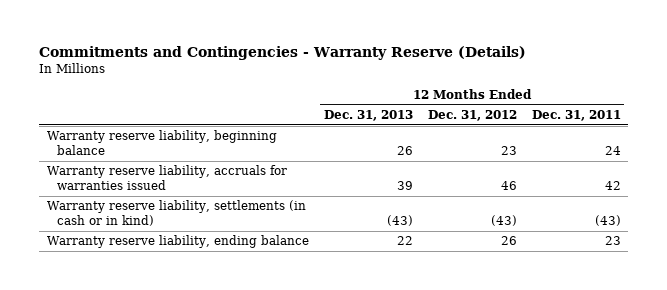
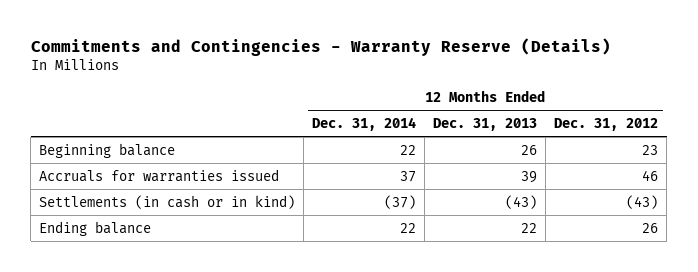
[531,109,621,121] Dec. 31, 2011 -> none
none -> [312,116,417,131] Dec. 31, 2014
[46,130,277,155] Warranty reserve liability, beginning balance -> [39,142,176,158] Beginning balance
[46,165,287,190] Warranty reserve liability, accruals for warranties issued -> [39,168,280,182] Accruals for warranties issued
[46,200,306,226] Warranty reserve liability, settlements (in cash or in kind) -> [39,194,296,209] Settlements (in cash or in kind)
[46,235,309,249] Warranty reserve liability, ending balance -> [39,220,152,236] Ending balance

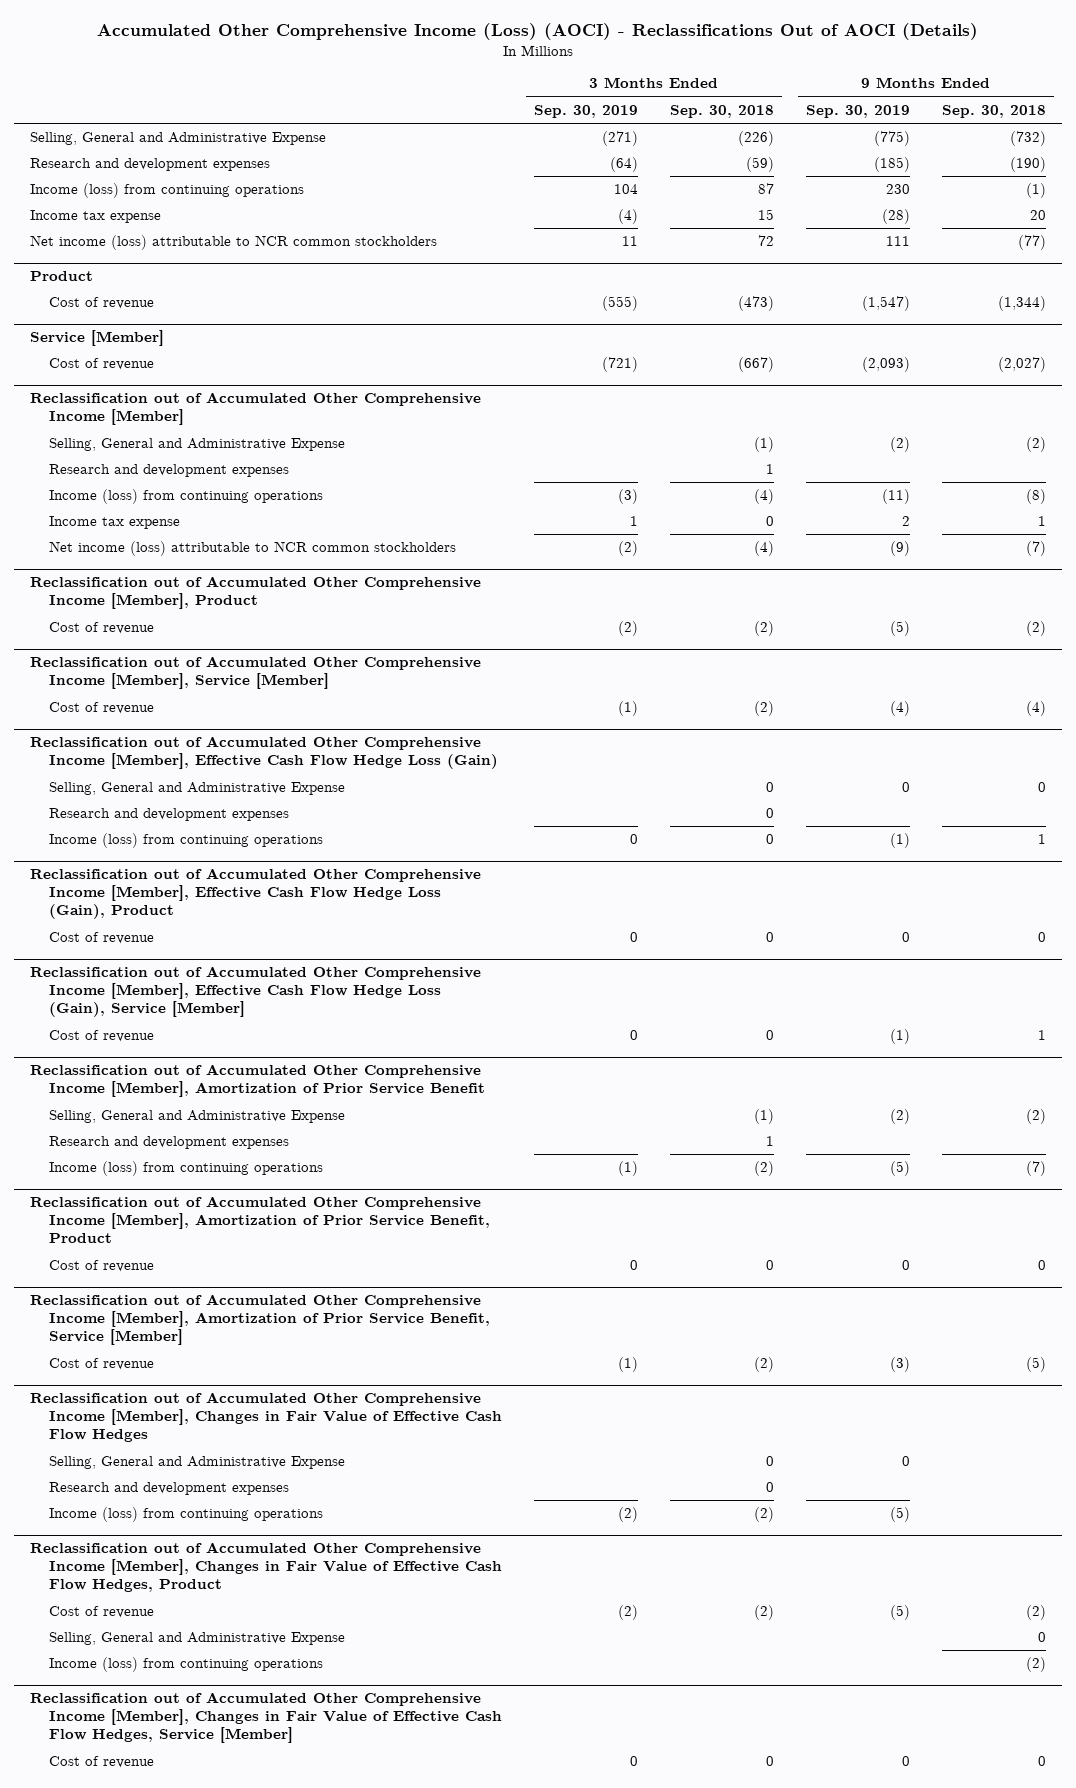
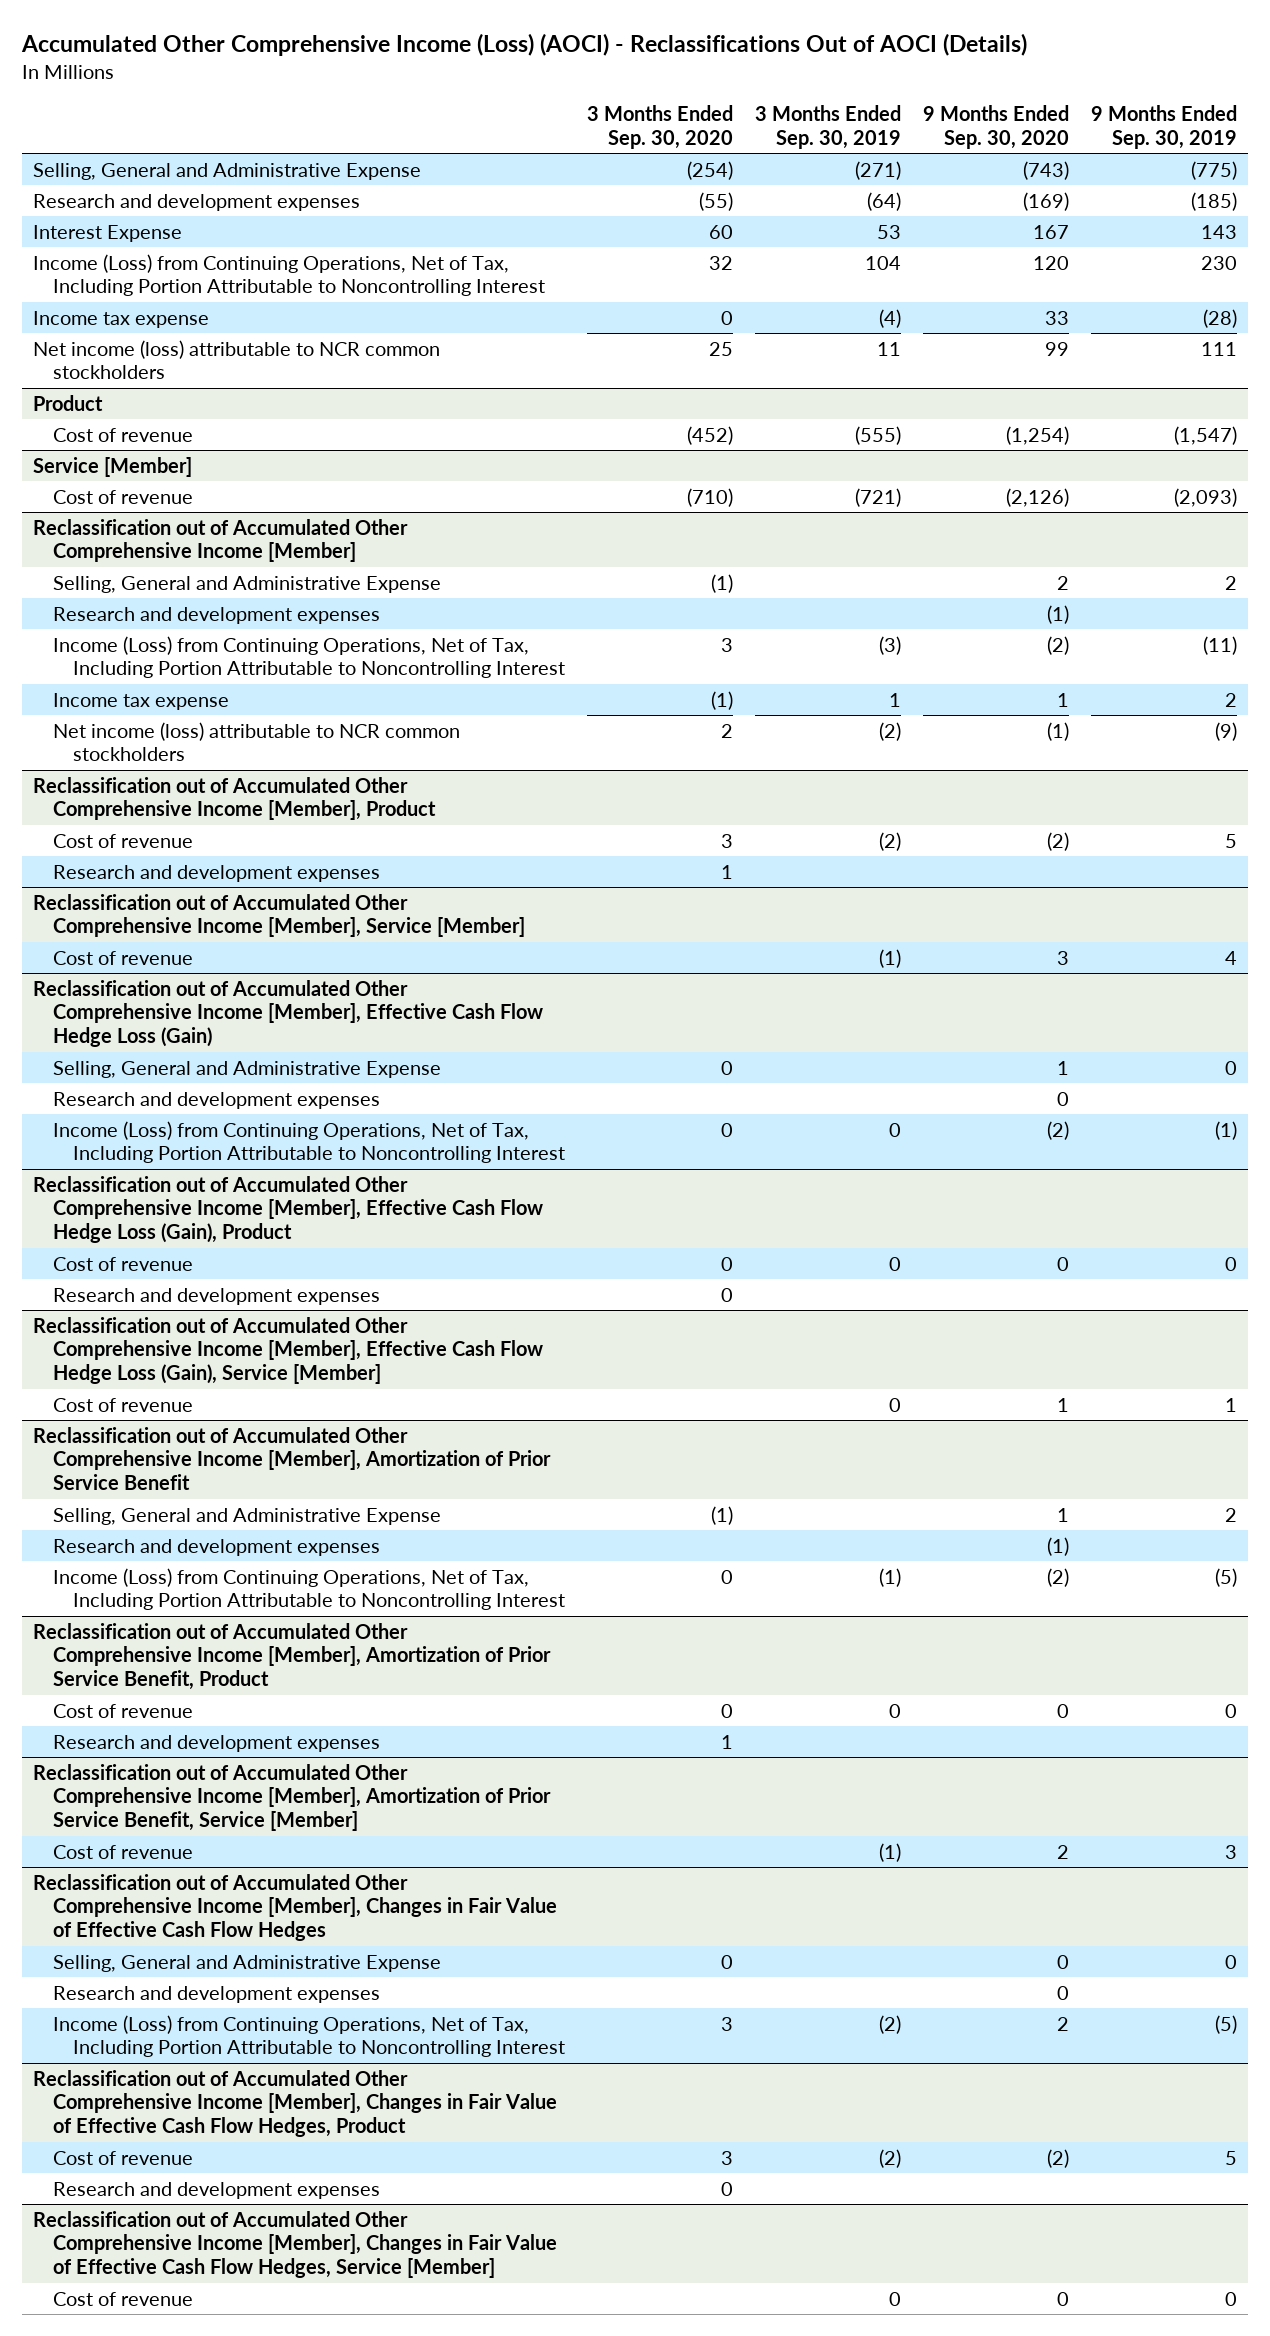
[669,104,774,118] Sep. 30, 2018 -> none
[942,104,1047,118] Sep. 30, 2018 -> none
none -> [586,104,733,149] 3 Months Ended Sep. 30, 2020
none -> [922,104,1069,149] 9 Months Ended Sep. 30, 2020
none -> [32,224,182,242] Interest Expense
[29,183,304,199] Income (loss) from continuing operations -> [32,253,545,297] Income (Loss) from Continuing Operations, Net of Tax, Including Portion Attributable to Noncontrolling Interest
[890,437,911,453] (2) -> [1224,575,1237,590] 2
[48,489,323,505] Income (loss) from continuing operations -> [52,635,565,679] Income (Loss) from Continuing Operations, Net of Tax, Including Portion Attributable to Noncontrolling Interest
[890,621,911,637] (5) -> [1224,833,1237,848] 5
none -> [52,864,380,882] Research and development expenses
[890,701,911,717] (4) -> [1224,950,1237,965] 4
[48,833,323,849] Income (loss) from continuing operations -> [52,1120,565,1164] Income (Loss) from Continuing Operations, Net of Tax, Including Portion Attributable to Noncontrolling Interest
none -> [52,1287,380,1305] Research and development expenses
[890,1029,911,1045] (1) -> [1224,1397,1237,1412] 1
[890,1109,911,1125] (2) -> [1224,1507,1237,1522] 2
[48,1161,323,1177] Income (loss) from continuing operations -> [52,1567,565,1611] Income (Loss) from Continuing Operations, Net of Tax, Including Portion Attributable to Noncontrolling Interest
none -> [52,1734,380,1752] Research and development expenses
[890,1357,911,1373] (3) -> [1224,1844,1237,1859] 3
[48,1507,323,1523] Income (loss) from continuing operations -> [52,2014,565,2058] Income (Loss) from Continuing Operations, Net of Tax, Including Portion Attributable to Noncontrolling Interest
[48,1632,345,1646] Selling, General and Administrative Expense -> none
[48,1657,323,1673] Income (loss) from continuing operations -> none
[890,1605,911,1621] (5) -> [1224,2150,1237,2165] 5
none -> [52,2181,380,2199] Research and development expenses

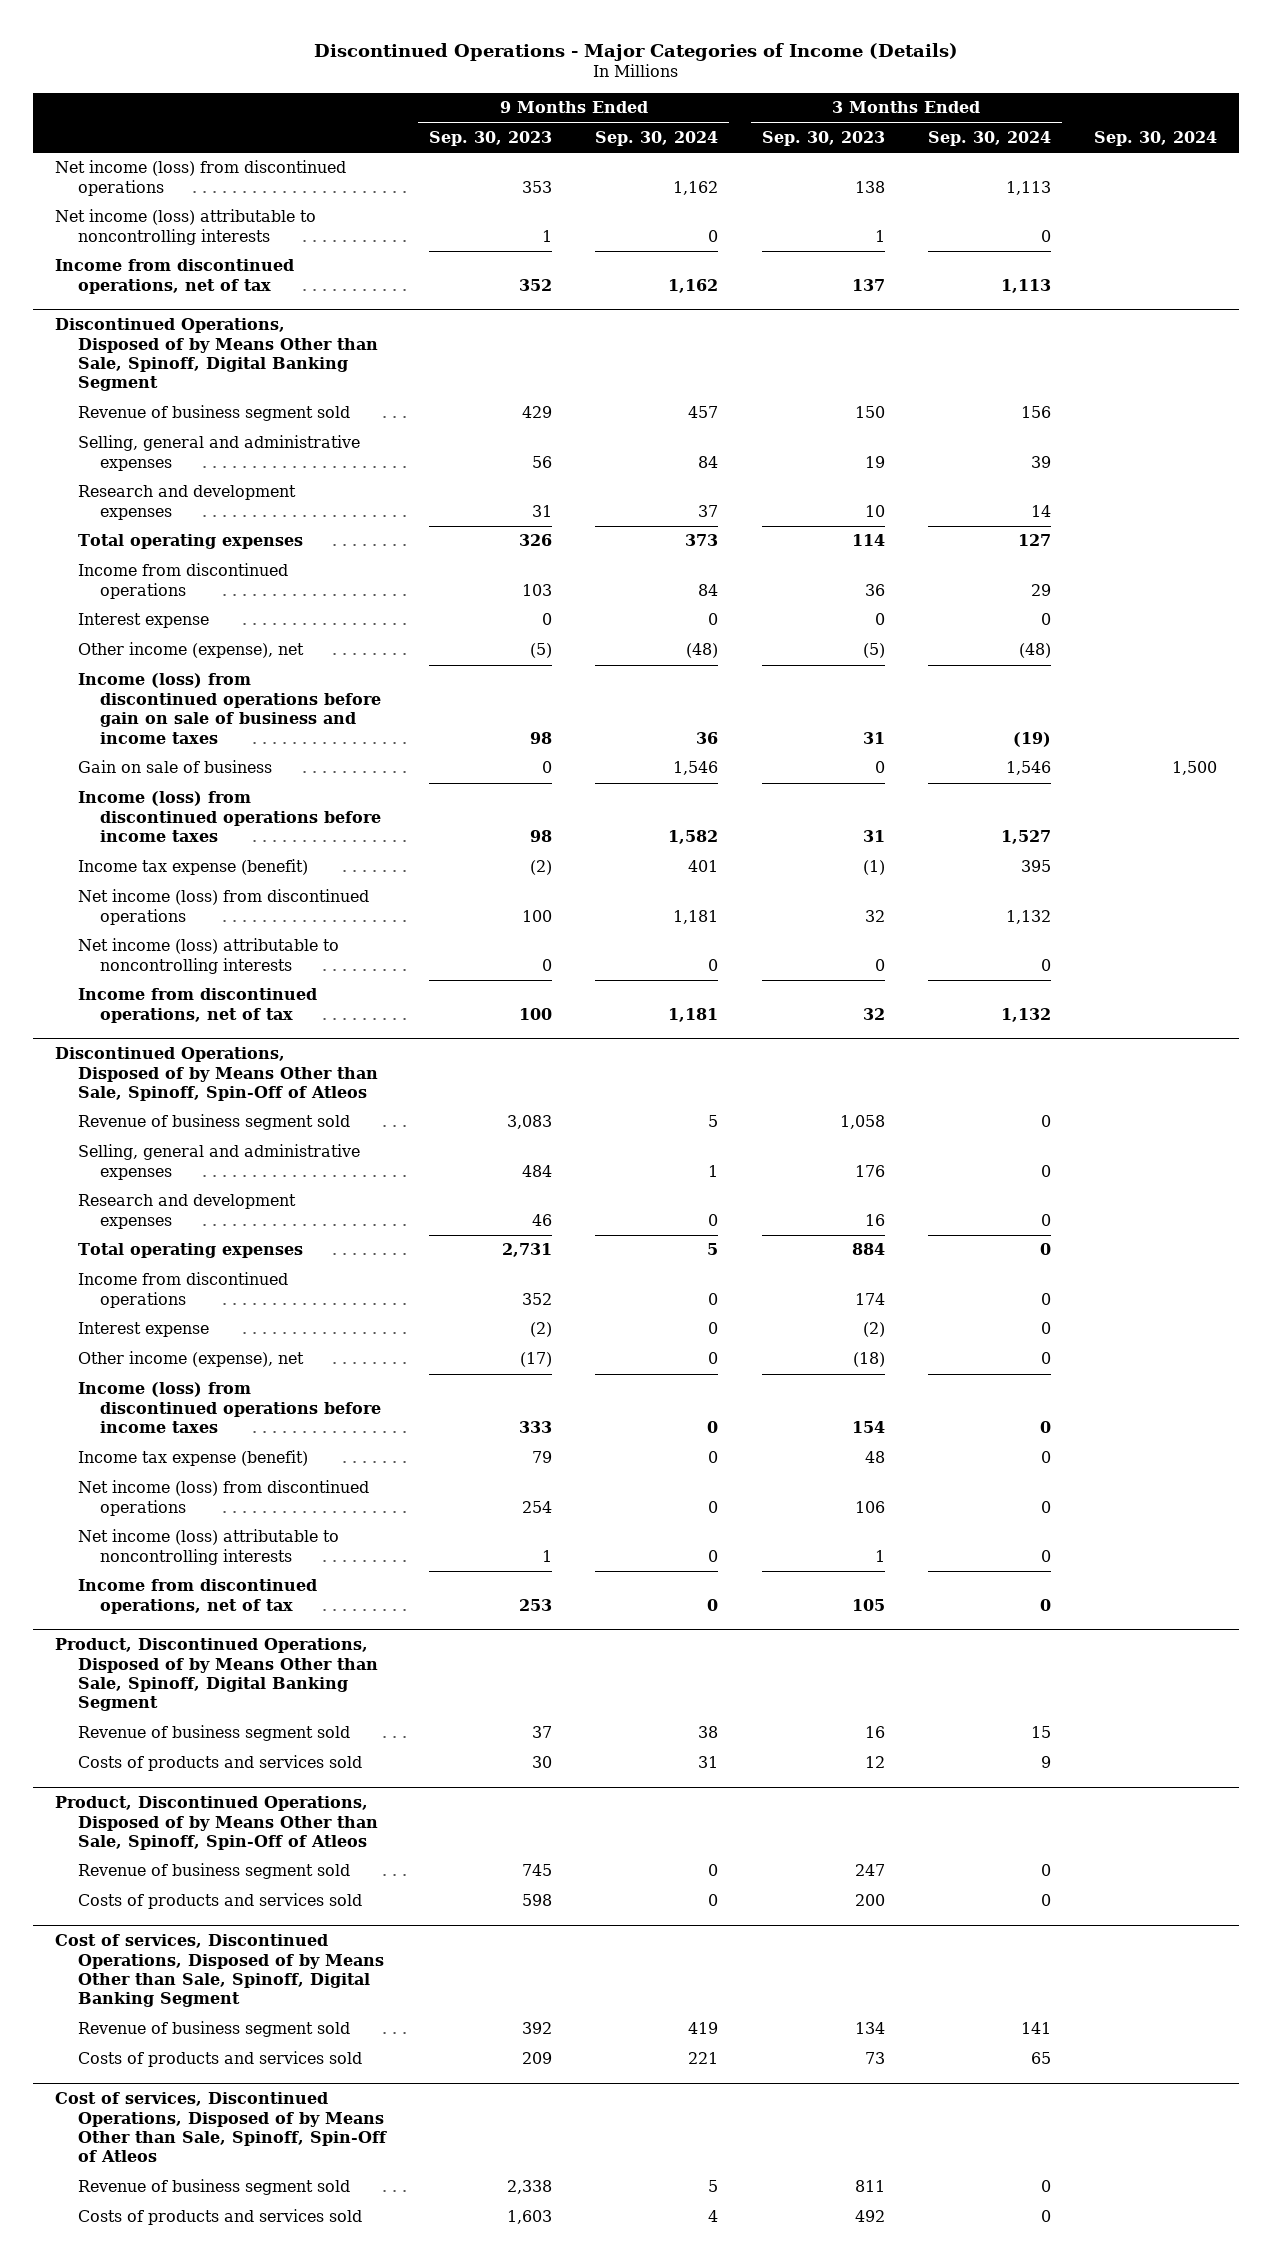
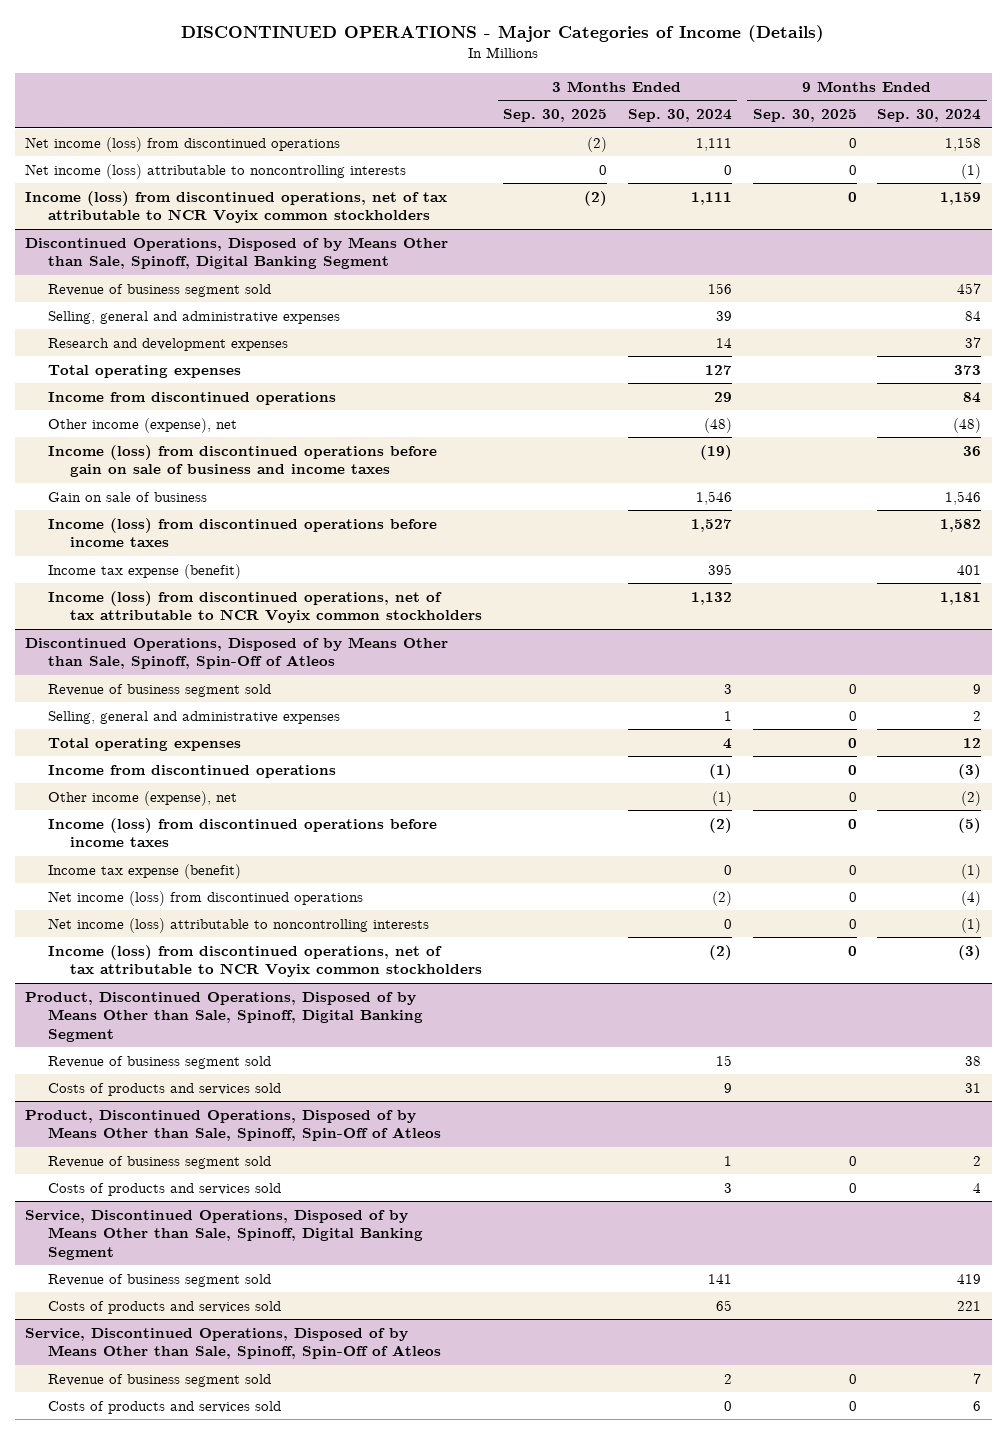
[313,42,958,61] Discontinued Operations - Major Categories of Income (Details) -> [181,25,825,43] DISCONTINUED OPERATIONS - Major Categories of Income (Details)
[428,131,552,147] Sep. 30, 2023 -> none
[761,131,885,147] Sep. 30, 2023 -> none
[1094,131,1218,147] Sep. 30, 2024 -> none
none -> [502,109,607,123] Sep. 30, 2025
none -> [752,109,857,123] Sep. 30, 2025
[673,180,719,195] 1,162 -> [945,136,982,151] 1,158
[1005,180,1051,195] 1,113 -> [695,137,732,151] 1,111
[708,229,719,242] 0 -> [961,163,982,179] (1)
[54,259,294,294] Income from discontinued operations, net of tax -> [25,190,448,224] Income (loss) from discontinued operations, net of tax attributable to NCR Voyix common stockholders
[668,278,719,293] 1,162 -> [940,191,982,205] 1,159
[1000,278,1051,293] 1,113 -> [690,191,732,205] 1,111
[77,613,209,629] Interest expense -> none
[77,889,369,925] Net income (loss) from discontinued operations -> none
[77,938,339,974] Net income (loss) attributable to noncontrolling interests -> none
[77,988,317,1023] Income from discontinued operations, net of tax -> [47,590,482,624] Income (loss) from discontinued operations, net of tax attributable to NCR Voyix common stockholders
[77,1194,296,1229] Research and development expenses -> none
[77,1322,209,1338] Interest expense -> none
[708,1115,719,1128] 5 -> [973,683,982,694] 9
[1040,1115,1051,1128] 0 -> [723,683,732,694] 3
[708,1164,719,1177] 1 -> [973,710,982,721] 2
[1040,1164,1051,1177] 0 -> [723,710,732,721] 1
[707,1243,719,1256] 5 -> [963,737,982,748] 12
[1039,1243,1051,1256] 0 -> [722,737,732,749] 4
[708,1292,719,1305] 0 -> [958,763,982,779] (3)
[1040,1292,1051,1305] 0 -> [708,763,732,779] (1)
[708,1352,719,1365] 0 -> [961,790,982,806] (2)
[1040,1352,1051,1365] 0 -> [711,790,732,806] (1)
[707,1421,719,1434] 0 -> [958,817,982,833] (5)
[1039,1421,1051,1434] 0 -> [708,817,732,833] (2)
[708,1451,719,1464] 0 -> [961,863,982,879] (1)
[708,1500,719,1513] 0 -> [961,890,982,906] (4)
[1040,1500,1051,1513] 0 -> [711,890,732,906] (2)
[708,1549,719,1562] 0 -> [961,917,982,933] (1)
[77,1579,317,1614] Income from discontinued operations, net of tax -> [47,944,482,978] Income (loss) from discontinued operations, net of tax attributable to NCR Voyix common stockholders
[707,1598,719,1611] 0 -> [958,944,982,960] (3)
[1039,1598,1051,1611] 0 -> [708,944,732,960] (2)
[708,1864,719,1877] 0 -> [973,1155,982,1166] 2
[1040,1864,1051,1877] 0 -> [723,1155,732,1166] 1
[708,1894,719,1907] 0 -> [973,1182,982,1193] 4
[1040,1894,1051,1907] 0 -> [723,1182,732,1193] 3
[54,1934,384,2008] Cost of services, Discontinued Operations, Disposed of by Means Other than Sale, Spinoff, Digital Banking Segment -> [25,1209,423,1260] Service, Discontinued Operations, Disposed of by Means Other than Sale, Spinoff, Digital Banking Segment
[54,2092,387,2163] Cost of services, Discontinued Operations, Disposed of by Means Other than Sale, Spinoff, Spin-Off of Atleos -> [25,1327,441,1360] Service, Discontinued Operations, Disposed of by Means Other than Sale, Spinoff, Spin-Off of Atleos
[708,2180,719,2193] 5 -> [973,1372,982,1384] 7
[1040,2180,1051,2193] 0 -> [723,1373,732,1384] 2
[708,2210,719,2223] 4 -> [973,1400,982,1411] 6

